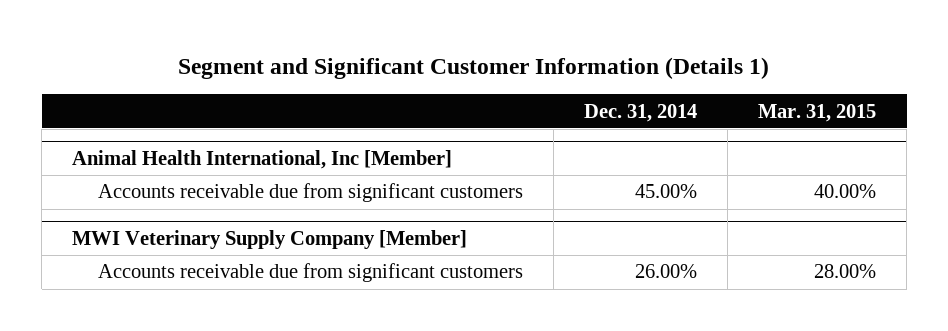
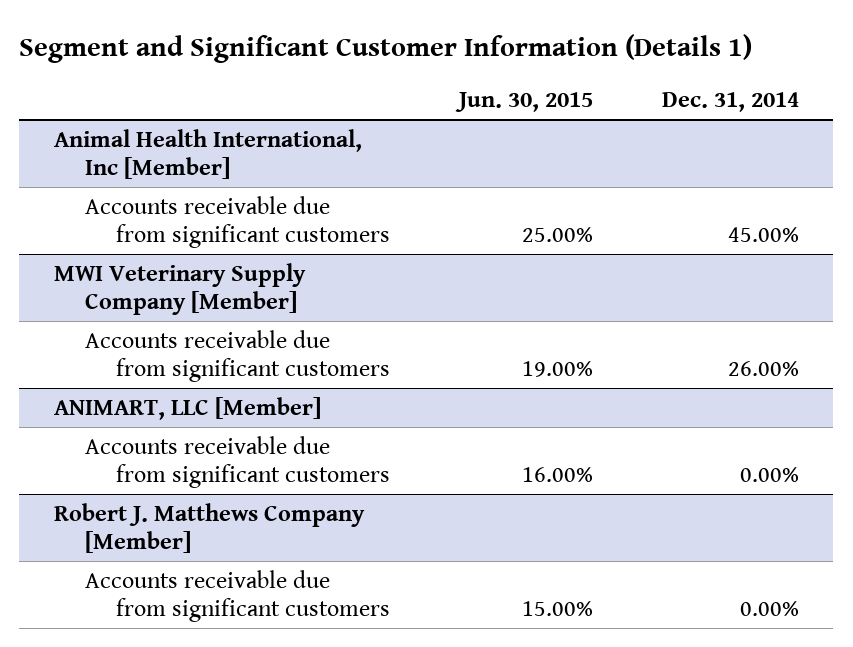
[758,103,877,122] Mar. 31, 2015 -> none
none -> [454,91,593,112] Jun. 30, 2015
none -> [53,396,321,420] ANIMART, LLC [Member]
none -> [84,435,390,488] Accounts receivable due from significant customers
none -> [53,502,365,553] Robert J. Matthews Company [Member]
none -> [84,569,390,622] Accounts receivable due from significant customers

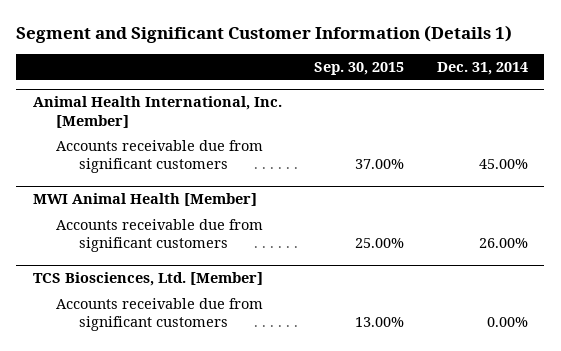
[454,91,593,112] Jun. 30, 2015 -> none
none -> [314,61,405,75] Sep. 30, 2015
[53,128,362,179] Animal Health International, Inc [Member] -> [32,96,282,128] Animal Health International, Inc. [Member]
[53,262,306,315] MWI Veterinary Supply Company [Member] -> [32,193,257,207] MWI Animal Health [Member]
[84,435,390,488] Accounts receivable due from significant customers -> none
[53,502,365,553] Robert J. Matthews Company [Member] -> none
[53,396,321,420] ANIMART, LLC [Member] -> [32,272,263,287] TCS Biosciences, Ltd. [Member]

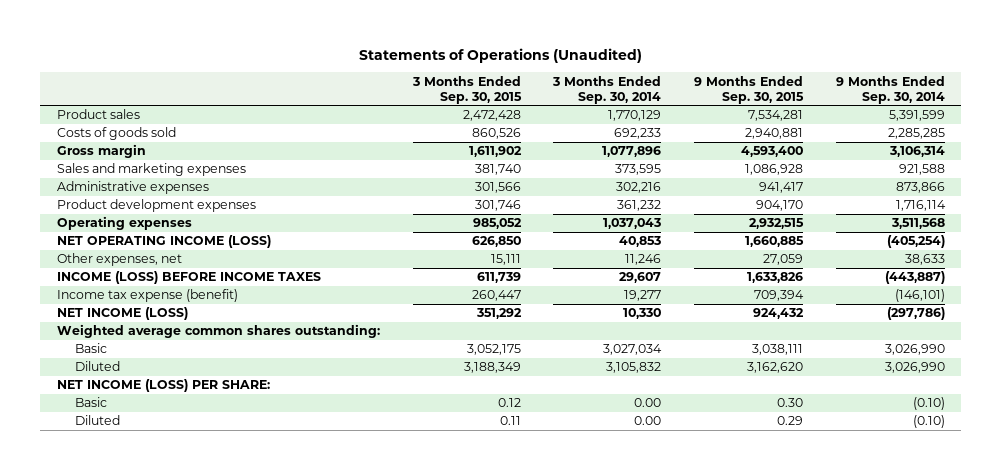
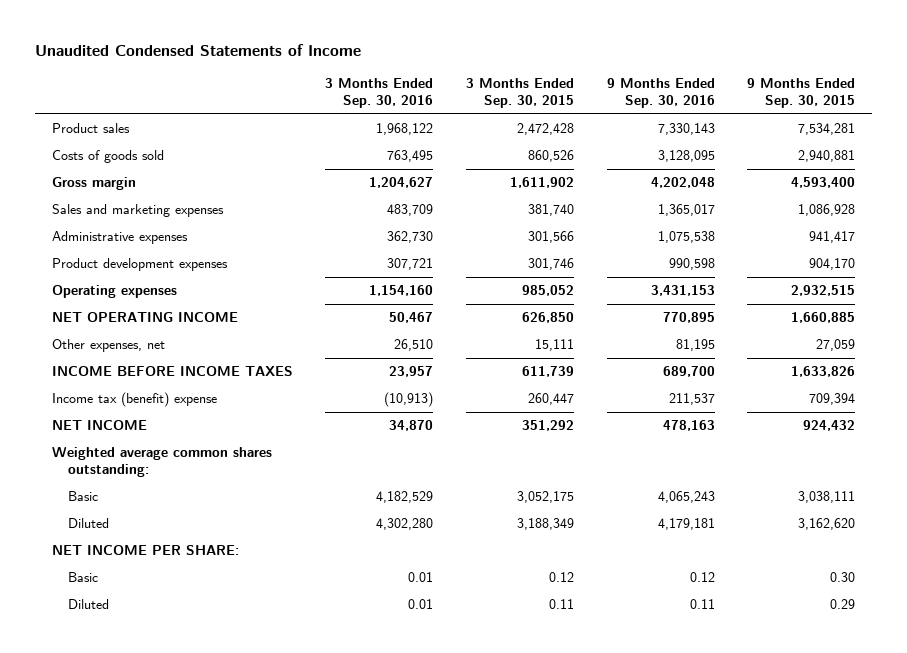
[358,47,642,63] Statements of Operations (Unaudited) -> [35,44,362,57] Unaudited Condensed Statements of Income
[552,75,662,104] 3 Months Ended Sep. 30, 2014 -> none
[835,75,945,104] 9 Months Ended Sep. 30, 2014 -> none
none -> [325,78,434,108] 3 Months Ended Sep. 30, 2016
none -> [606,78,715,108] 9 Months Ended Sep. 30, 2016
[56,235,271,249] NET OPERATING INCOME (LOSS) -> [51,312,238,323] NET OPERATING INCOME
[56,271,321,285] INCOME (LOSS) BEFORE INCOME TAXES -> [51,365,293,377] INCOME BEFORE INCOME TAXES
[56,289,238,303] Income tax expense (benefit) -> [51,392,217,408] Income tax (benefit) expense
[56,307,188,321] NET INCOME (LOSS) -> [51,420,147,431] NET INCOME
[56,379,270,393] NET INCOME (LOSS) PER SHARE: -> [51,545,239,556] NET INCOME PER SHARE:

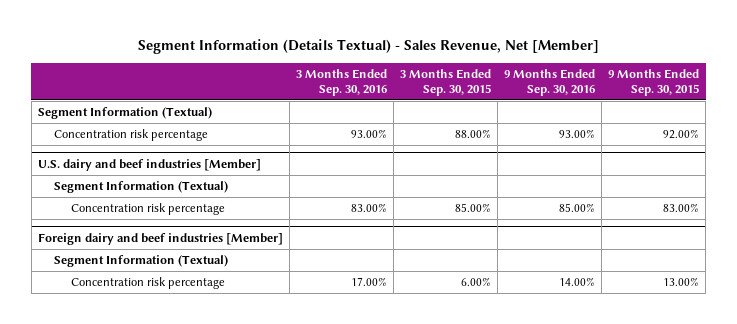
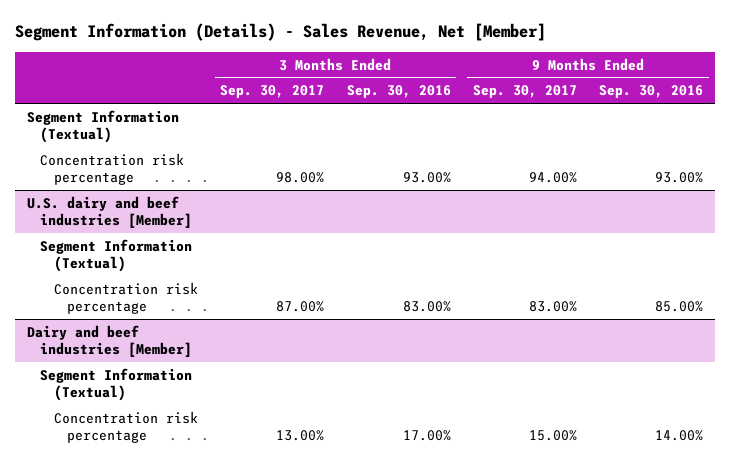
[137,39,599,55] Segment Information (Details Textual) - Sales Revenue, Net [Member] -> [15,23,547,42] Segment Information (Details) - Sales Revenue, Net [Member]
[400,68,492,96] 3 Months Ended Sep. 30, 2015 -> none
[608,68,700,96] 9 Months Ended Sep. 30, 2015 -> none
none -> [220,85,325,99] Sep. 30, 2017
none -> [472,85,577,99] Sep. 30, 2017
[37,232,283,245] Foreign dairy and beef industries [Member] -> [26,324,193,358] Dairy and beef industries [Member]

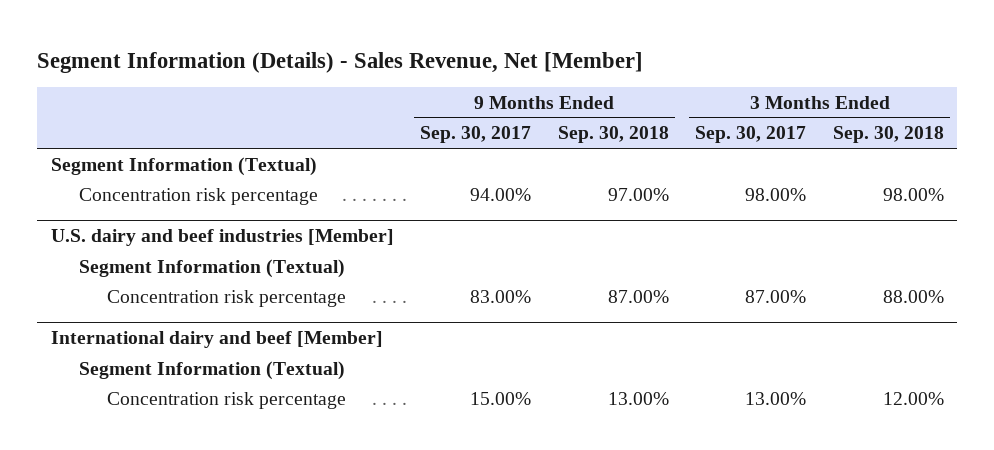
[346,85,451,99] Sep. 30, 2016 -> none
[599,85,704,99] Sep. 30, 2016 -> none
none -> [557,126,669,144] Sep. 30, 2018
none -> [832,126,944,144] Sep. 30, 2018
[26,324,193,358] Dairy and beef industries [Member] -> [50,331,383,349] International dairy and beef [Member]

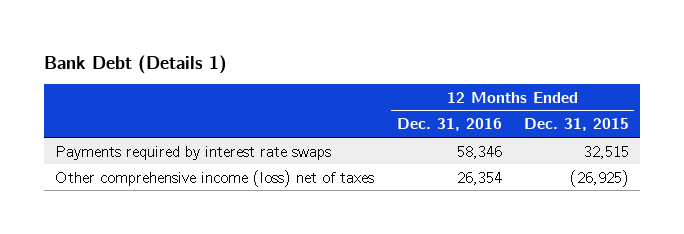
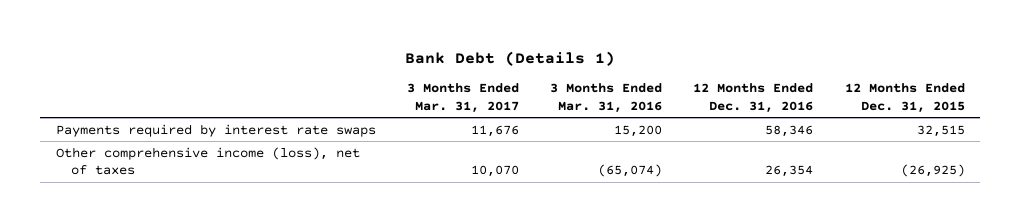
none -> [407,83,520,114] 3 Months Ended Mar. 31, 2017
none -> [550,83,663,114] 3 Months Ended Mar. 31, 2016
[55,169,375,187] Other comprehensive income (loss) net of taxes -> [56,146,361,176] Other comprehensive income (loss), net of taxes

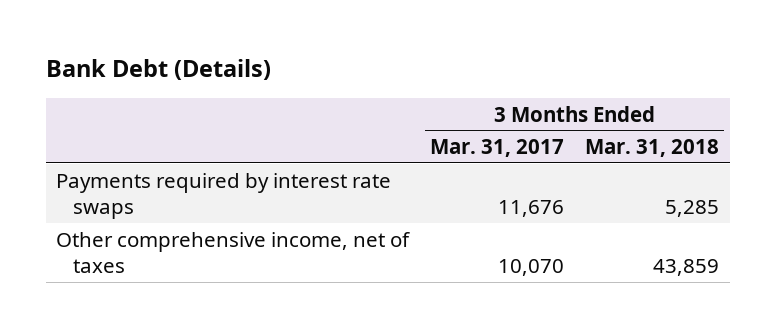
[405,50,616,66] Bank Debt (Details 1) -> [45,59,271,81] Bank Debt (Details)
[550,83,663,114] 3 Months Ended Mar. 31, 2016 -> none
[693,83,814,114] 12 Months Ended Dec. 31, 2016 -> none
[844,83,965,114] 12 Months Ended Dec. 31, 2015 -> none
none -> [585,139,720,158] Mar. 31, 2018
[56,146,361,176] Other comprehensive income (loss), net of taxes -> [56,231,411,273] Other comprehensive income, net of taxes

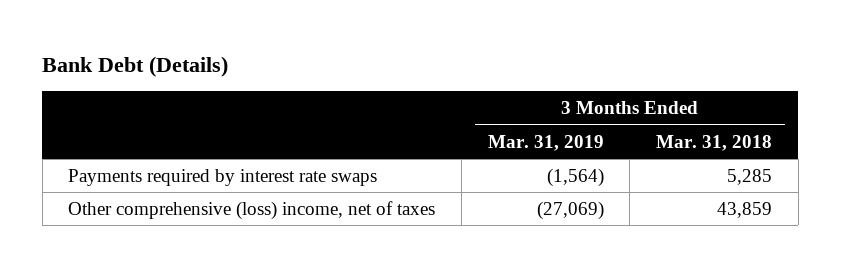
[430,139,565,158] Mar. 31, 2017 -> none
none -> [487,134,604,151] Mar. 31, 2019
[56,231,411,273] Other comprehensive income, net of taxes -> [68,200,436,220] Other comprehensive (loss) income, net of taxes

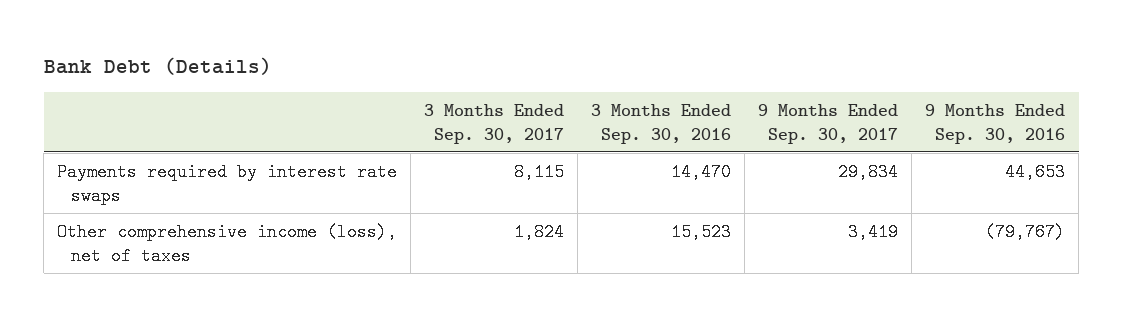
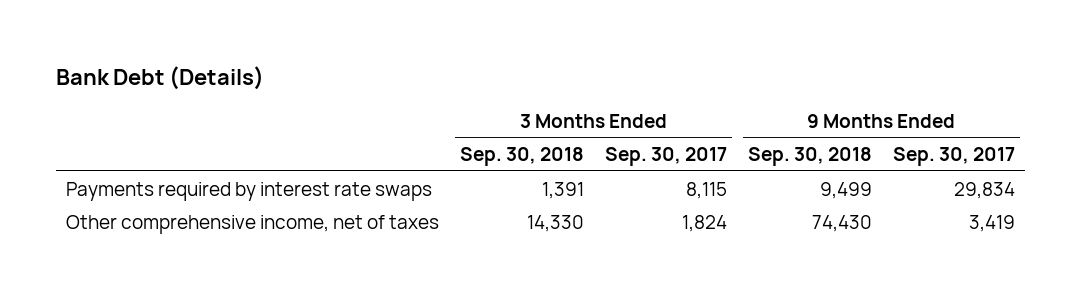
[591,103,732,144] 3 Months Ended Sep. 30, 2016 -> none
[925,103,1066,144] 9 Months Ended Sep. 30, 2016 -> none
none -> [460,146,585,166] Sep. 30, 2018
none -> [748,146,873,166] Sep. 30, 2018
[57,222,398,265] Other comprehensive income (loss), net of taxes -> [66,214,440,234] Other comprehensive income, net of taxes

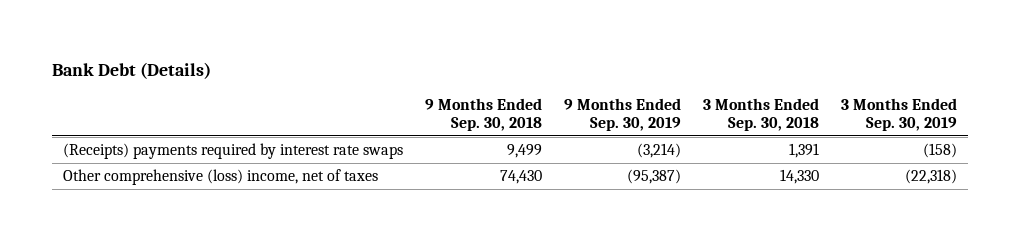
[605,146,728,166] Sep. 30, 2017 -> none
[892,146,1015,166] Sep. 30, 2017 -> none
none -> [563,98,681,132] 9 Months Ended Sep. 30, 2019
none -> [841,98,958,132] 3 Months Ended Sep. 30, 2019
[66,181,433,201] Payments required by interest rate swaps -> [62,143,403,160] (Receipts) payments required by interest rate swaps
[66,214,440,234] Other comprehensive income, net of taxes -> [62,169,378,186] Other comprehensive (loss) income, net of taxes

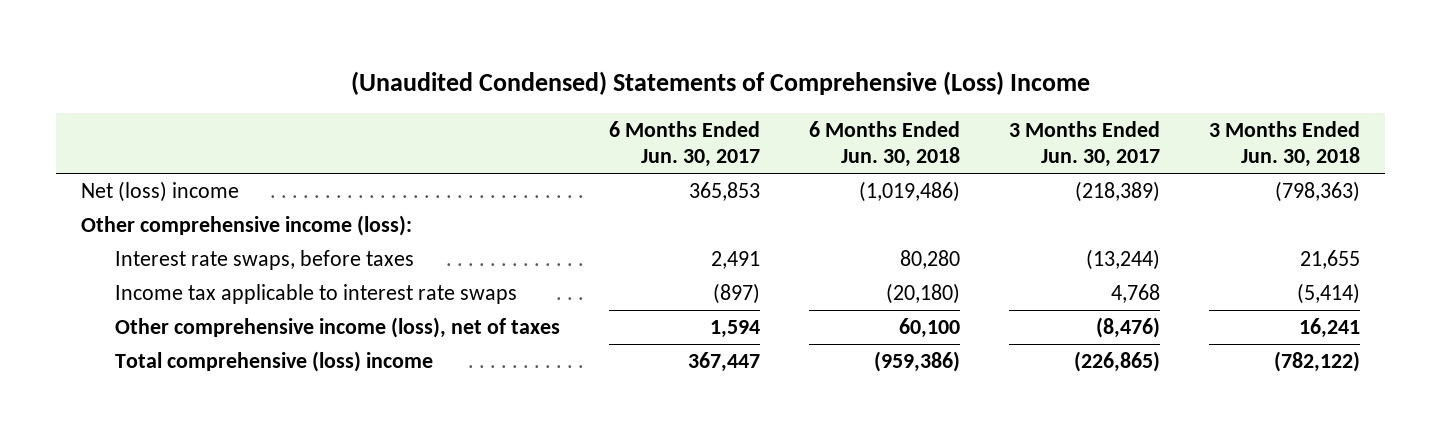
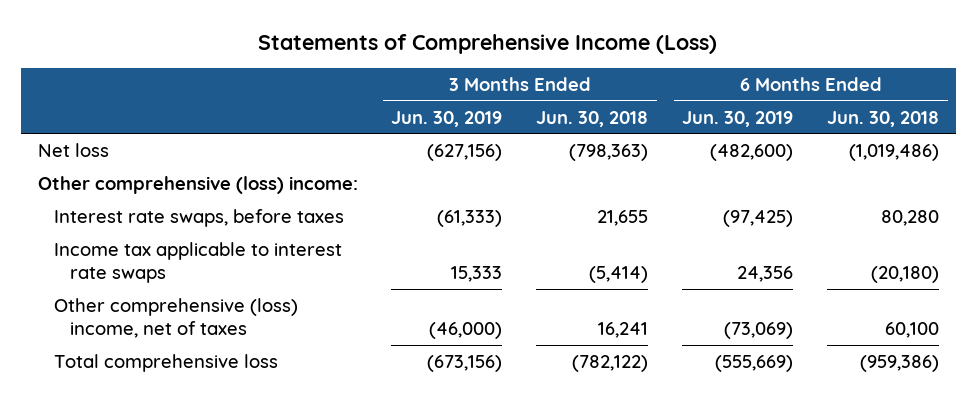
[350,70,1090,95] (Unaudited Condensed) Statements of Comprehensive (Loss) Income -> [258,33,718,54] Statements of Comprehensive Income (Loss)
[608,121,760,168] 6 Months Ended Jun. 30, 2017 -> none
[1009,121,1161,168] 3 Months Ended Jun. 30, 2017 -> none
none -> [391,110,503,127] Jun. 30, 2019
none -> [682,110,794,127] Jun. 30, 2019
[81,181,240,203] Net (loss) income -> [37,142,109,157] Net loss
[81,215,413,237] Other comprehensive income (loss): -> [37,175,358,194] Other comprehensive (loss) income:
[114,317,560,339] Other comprehensive income (loss), net of taxes -> [53,297,298,339] Other comprehensive (loss) income, net of taxes
[114,351,433,373] Total comprehensive (loss) income -> [53,353,278,372] Total comprehensive loss

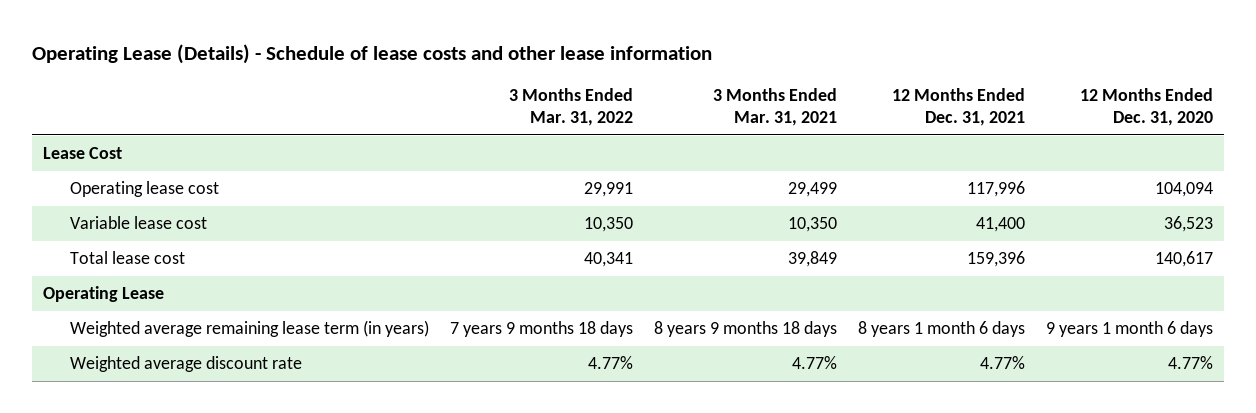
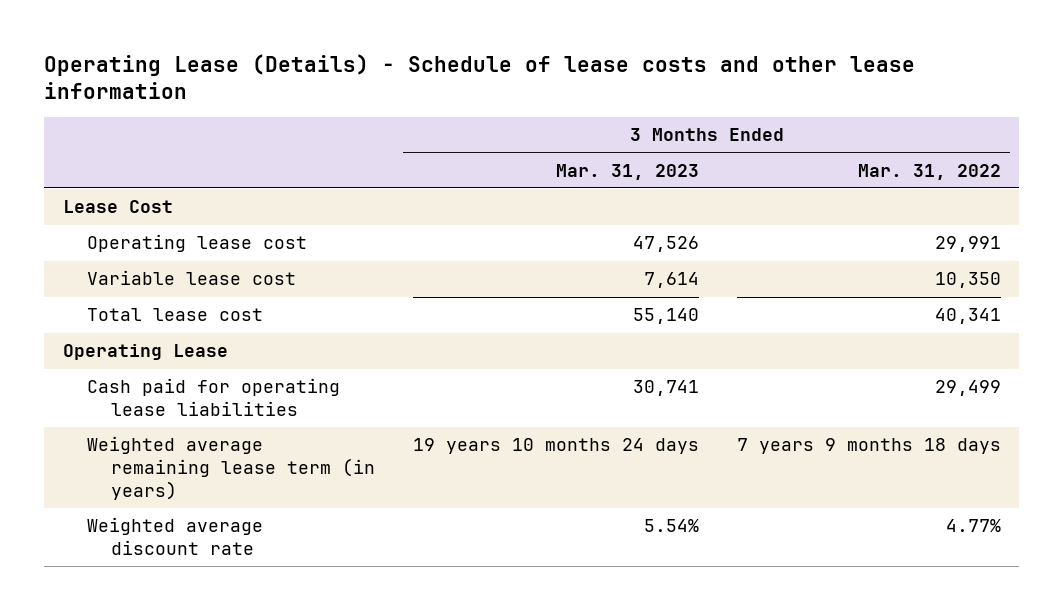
[712,88,837,127] 3 Months Ended Mar. 31, 2021 -> none
[891,88,1025,127] 12 Months Ended Dec. 31, 2021 -> none
[1080,88,1214,127] 12 Months Ended Dec. 31, 2020 -> none
none -> [555,163,699,180] Mar. 31, 2023
none -> [86,378,340,417] Cash paid for operating lease liabilities

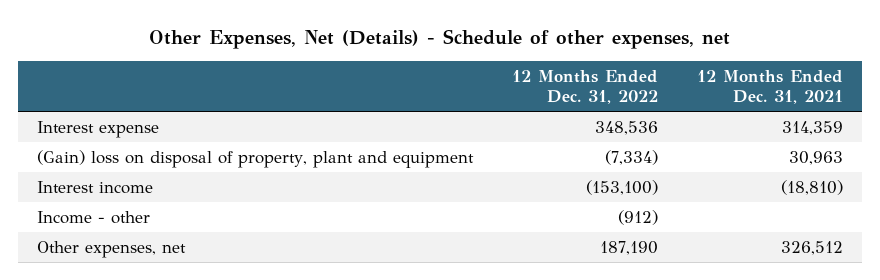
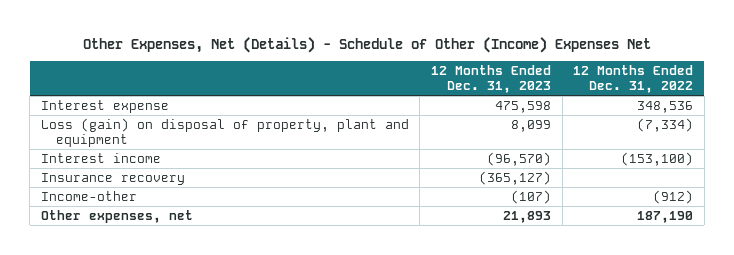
[149,29,731,50] Other Expenses, Net (Details) - Schedule of other expenses, net -> [82,36,651,53] Other Expenses, Net (Details) - Schedule of Other (Income) Expenses Net
[696,69,843,105] 12 Months Ended Dec. 31, 2021 -> none
none -> [430,65,551,93] 12 Months Ended Dec. 31, 2023
[37,149,475,168] (Gain) loss on disposal of property, plant and equipment -> [40,117,409,147] Loss (gain) on disposal of property, plant and equipment
none -> [40,172,185,185] Insurance recovery
[37,210,151,224] Income - other -> [40,190,137,201] Income-other

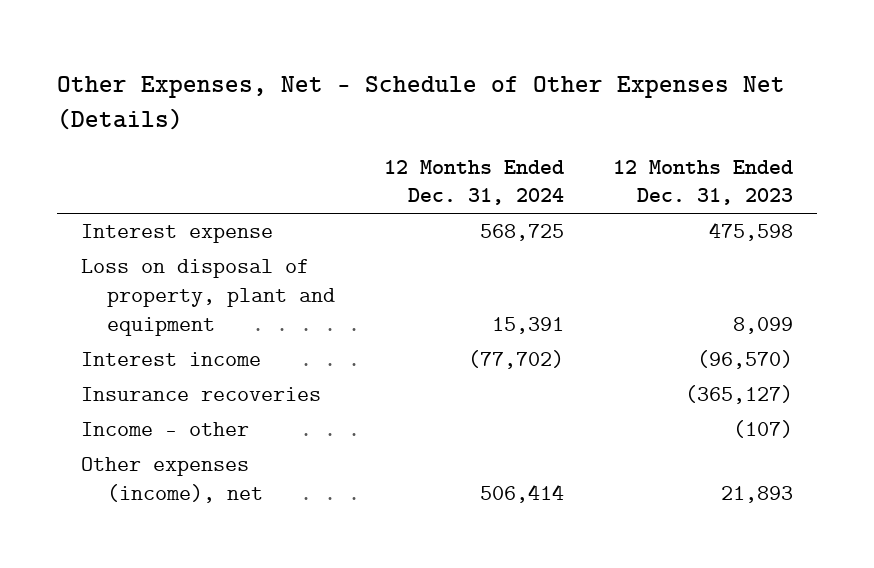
[82,36,651,53] Other Expenses, Net (Details) - Schedule of Other (Income) Expenses Net -> [57,75,786,130] Other Expenses, Net - Schedule of Other Expenses Net (Details)
[573,65,694,93] 12 Months Ended Dec. 31, 2022 -> none
none -> [384,159,565,206] 12 Months Ended Dec. 31, 2024
[40,117,409,147] Loss (gain) on disposal of property, plant and equipment -> [81,259,336,336] Loss on disposal of property, plant and equipment
[40,172,185,185] Insurance recovery -> [81,387,322,402] Insurance recoveries
[40,190,137,201] Income-other -> [81,422,250,437] Income - other
[40,209,193,223] Other expenses, net -> [81,457,264,504] Other expenses (income), net

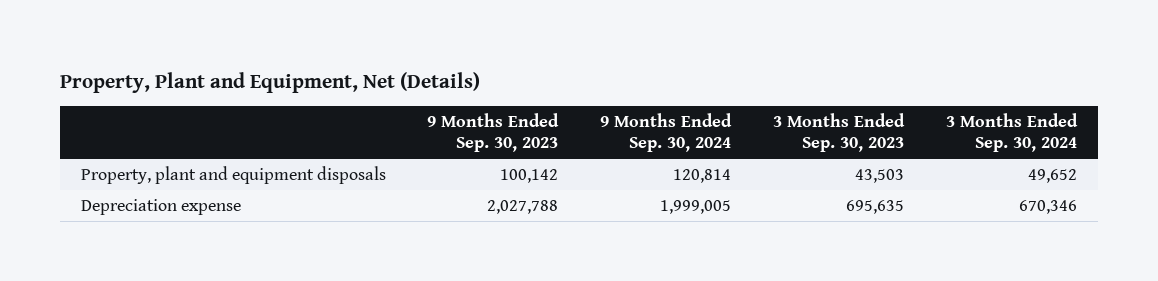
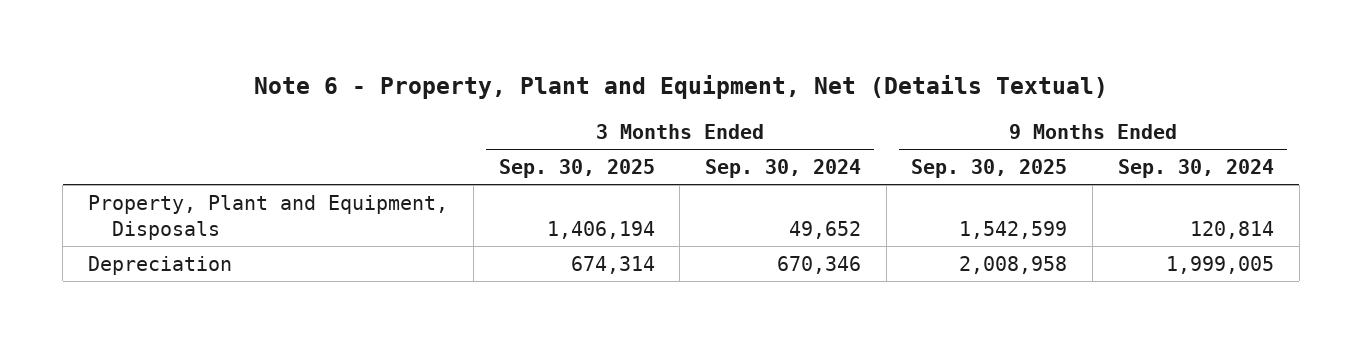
[59,71,480,93] Property, Plant and Equipment, Net (Details) -> [253,75,1108,100] Note 6 - Property, Plant and Equipment, Net (Details Textual)
[427,113,560,153] 9 Months Ended Sep. 30, 2023 -> none
[773,113,906,153] 3 Months Ended Sep. 30, 2023 -> none
none -> [498,159,655,179] Sep. 30, 2025
none -> [911,159,1068,179] Sep. 30, 2025
[80,166,386,185] Property, plant and equipment disposals -> [88,194,449,241] Property, Plant and Equipment, Disposals
[80,199,241,216] Depreciation expense -> [88,255,233,275] Depreciation

